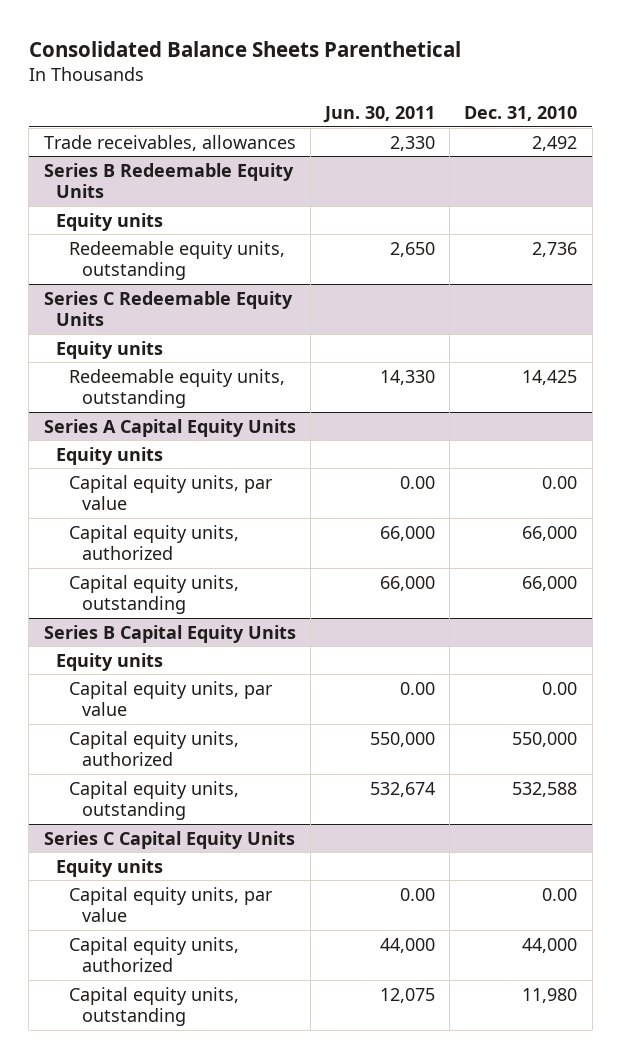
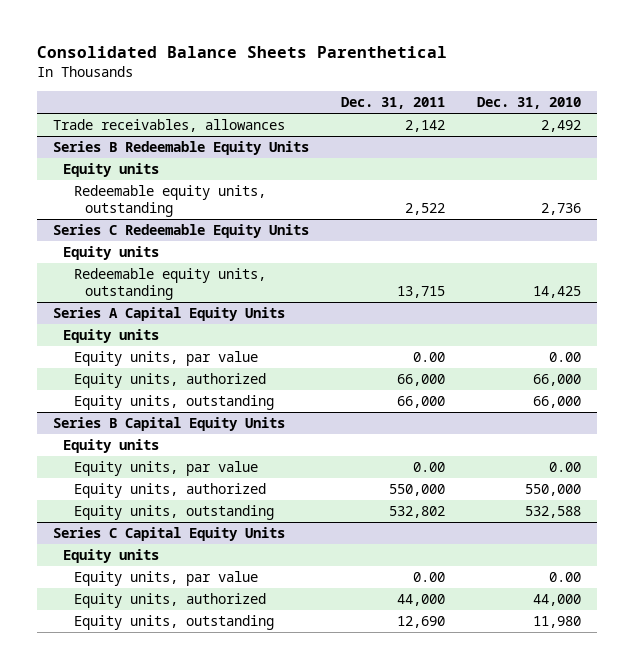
[323,106,436,124] Jun. 30, 2011 -> none
none -> [340,96,445,109] Dec. 31, 2011
[69,474,274,511] Capital equity units, par value -> [74,351,259,367] Equity units, par value
[69,524,240,561] Capital equity units, authorized -> [74,373,267,389] Equity units, authorized
[69,574,240,615] Capital equity units, outstanding -> [74,395,275,411] Equity units, outstanding
[69,680,274,717] Capital equity units, par value -> [74,461,259,477] Equity units, par value
[69,730,240,767] Capital equity units, authorized -> [74,483,267,499] Equity units, authorized
[69,780,240,821] Capital equity units, outstanding -> [74,505,275,521] Equity units, outstanding
[69,886,274,923] Capital equity units, par value -> [74,571,259,587] Equity units, par value
[69,936,240,973] Capital equity units, authorized -> [74,593,267,609] Equity units, authorized
[69,986,240,1027] Capital equity units, outstanding -> [74,615,275,631] Equity units, outstanding

